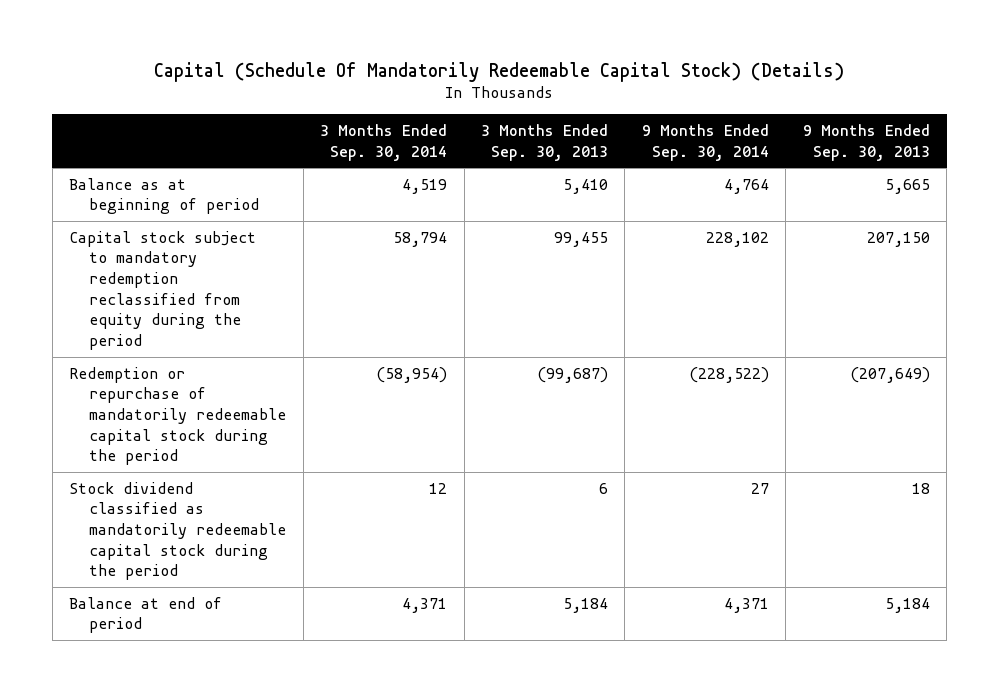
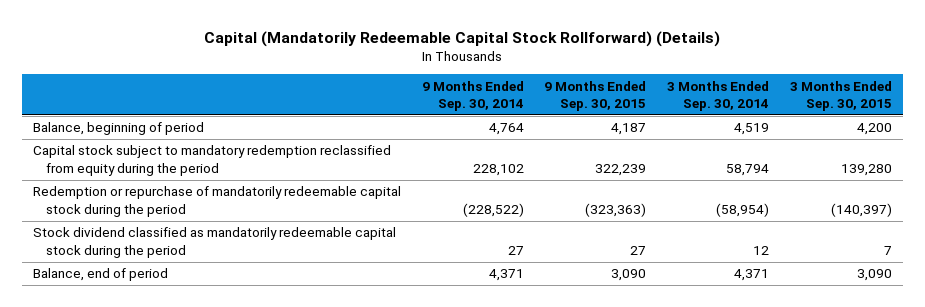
[154,61,845,82] Capital (Schedule Of Mandatorily Redeemable Capital Stock) (Details) -> [204,30,721,47] Capital (Mandatorily Redeemable Capital Stock Rollforward) (Details)
[480,123,608,161] 3 Months Ended Sep. 30, 2013 -> none
[802,123,930,161] 9 Months Ended Sep. 30, 2013 -> none
none -> [544,80,647,111] 9 Months Ended Sep. 30, 2015
none -> [790,80,893,111] 3 Months Ended Sep. 30, 2015
[68,177,260,215] Balance as at beginning of period -> [32,122,204,136] Balance, beginning of period
[68,596,222,634] Balance at end of period -> [32,268,168,282] Balance, end of period

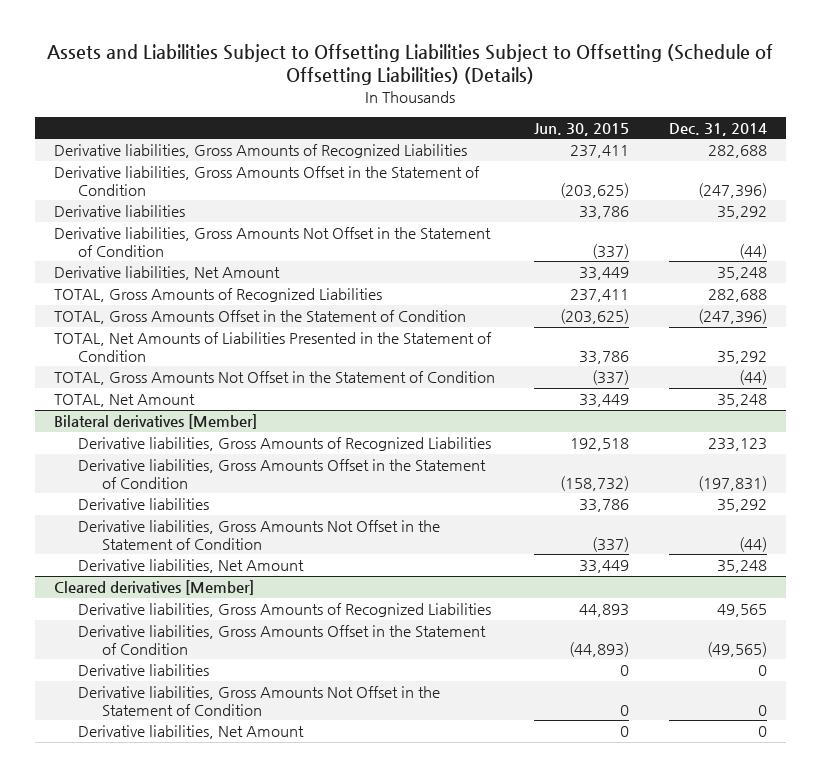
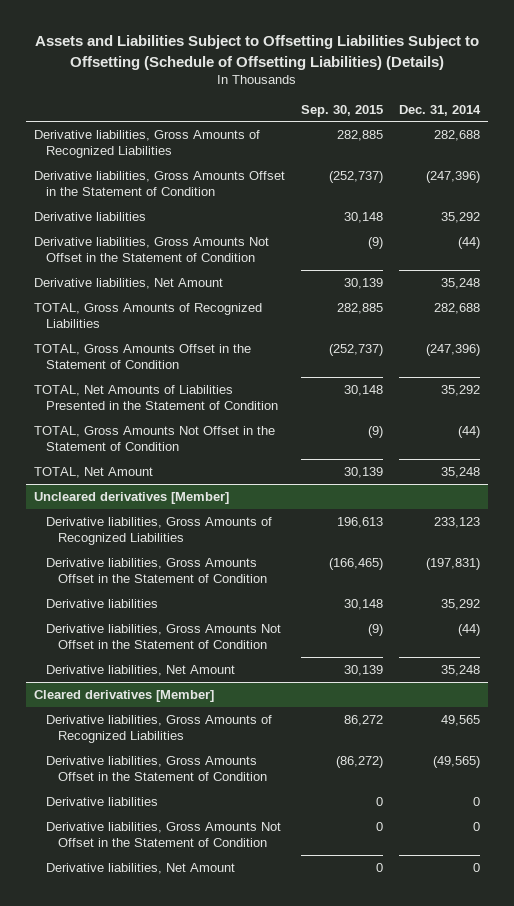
[534,122,630,136] Jun. 30, 2015 -> none
none -> [300,104,383,117] Sep. 30, 2015
[54,414,258,430] Bilateral derivatives [Member] -> [34,491,230,504] Uncleared derivatives [Member]

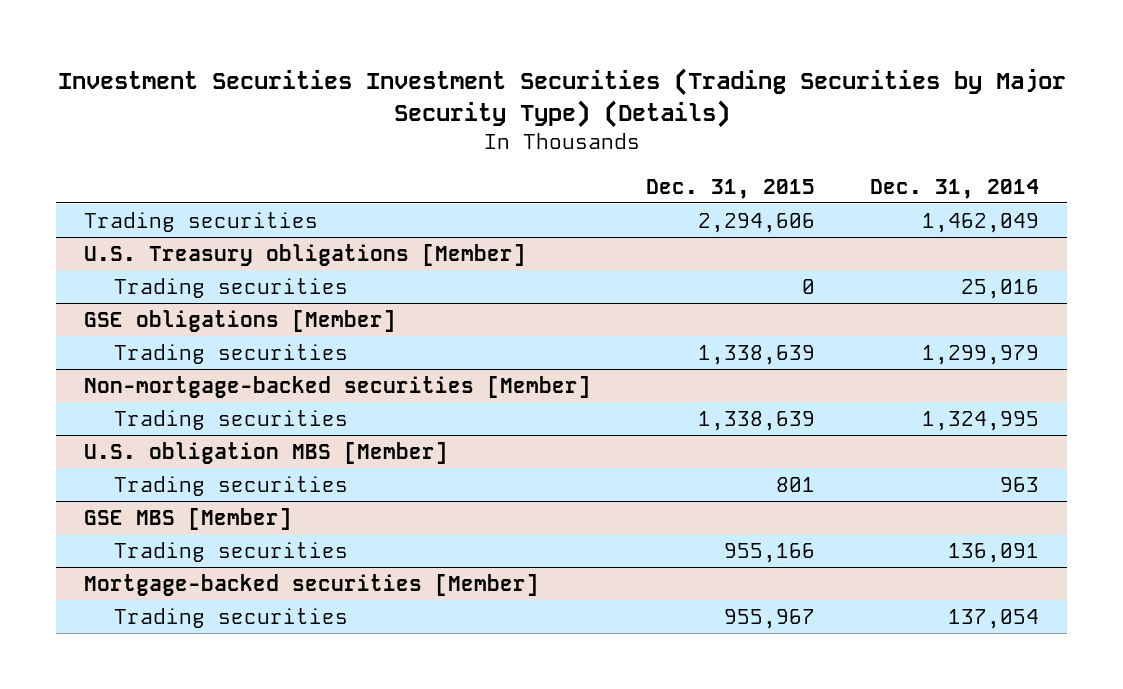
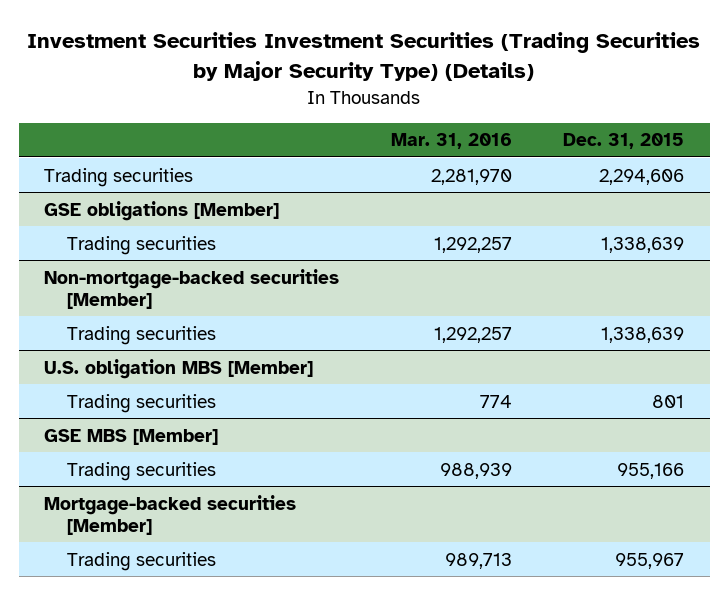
[870,178,1040,199] Dec. 31, 2014 -> none
none -> [390,133,512,150] Mar. 31, 2016
[83,243,526,266] U.S. Treasury obligations [Member] -> none
[114,277,349,298] Trading securities -> none

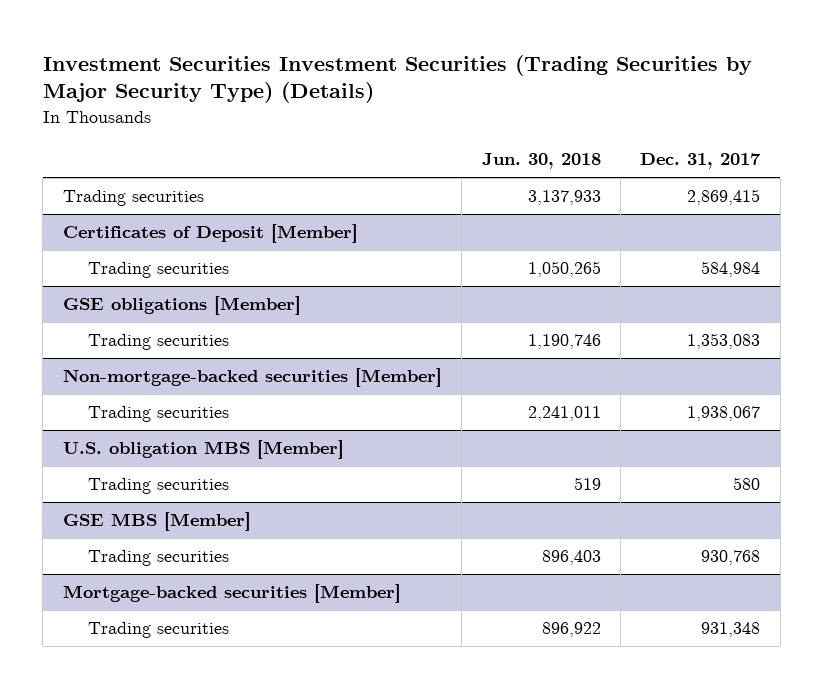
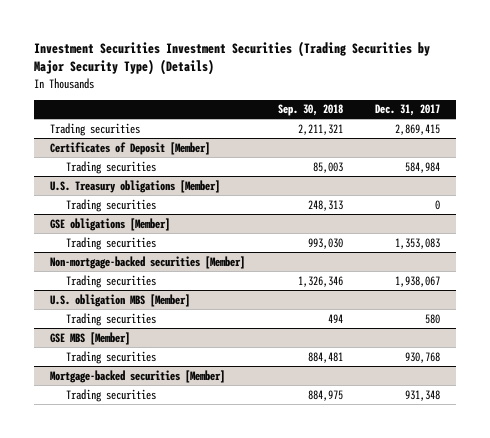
[481,152,601,169] Jun. 30, 2018 -> none
none -> [277,104,343,117] Sep. 30, 2018
none -> [50,179,221,193] U.S. Treasury obligations [Member]
none -> [65,198,156,212] Trading securities

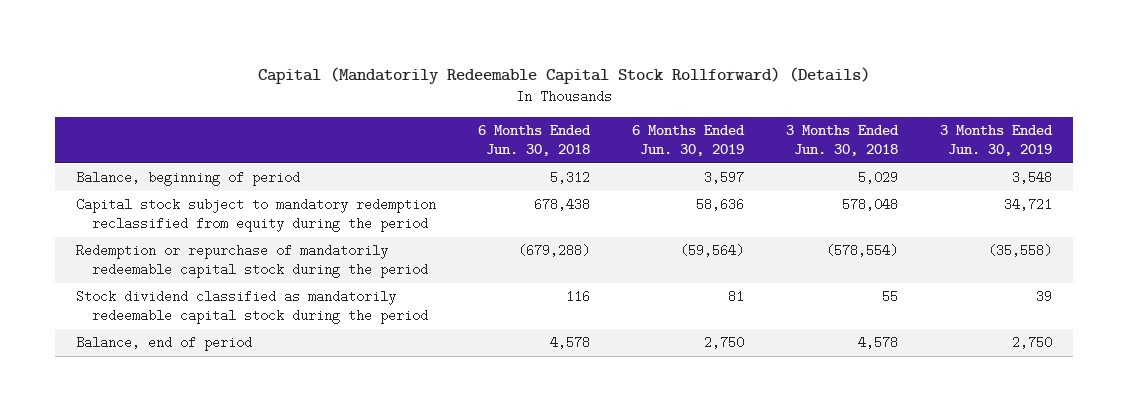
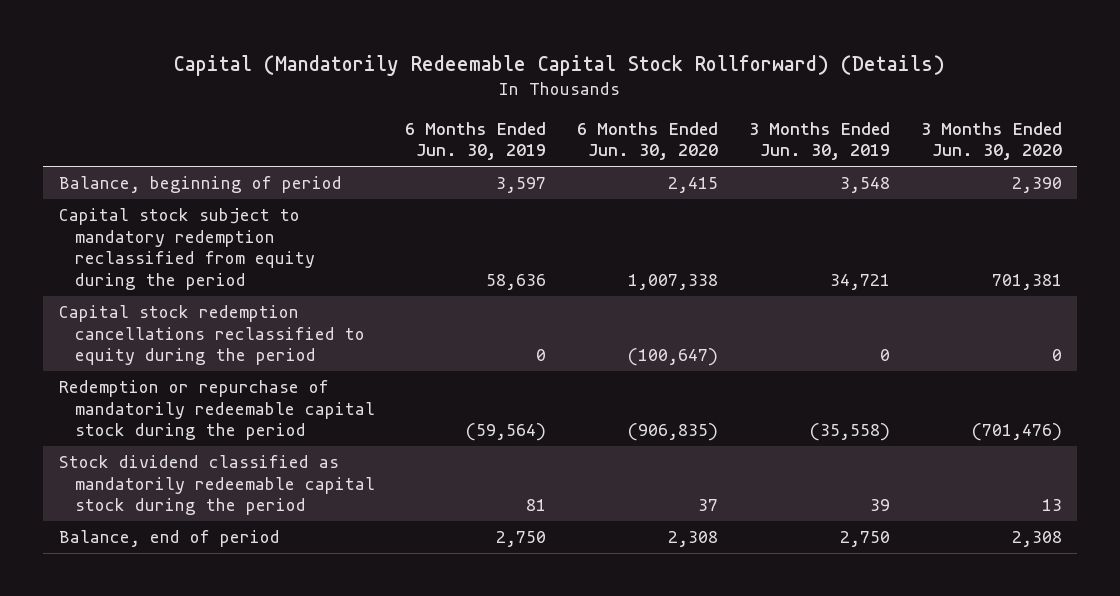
[478,125,592,157] 6 Months Ended Jun. 30, 2018 -> none
[786,125,900,157] 3 Months Ended Jun. 30, 2018 -> none
none -> [577,121,719,161] 6 Months Ended Jun. 30, 2020
none -> [920,121,1062,161] 3 Months Ended Jun. 30, 2020
none -> [58,305,365,366] Capital stock redemption cancellations reclassified to equity during the period

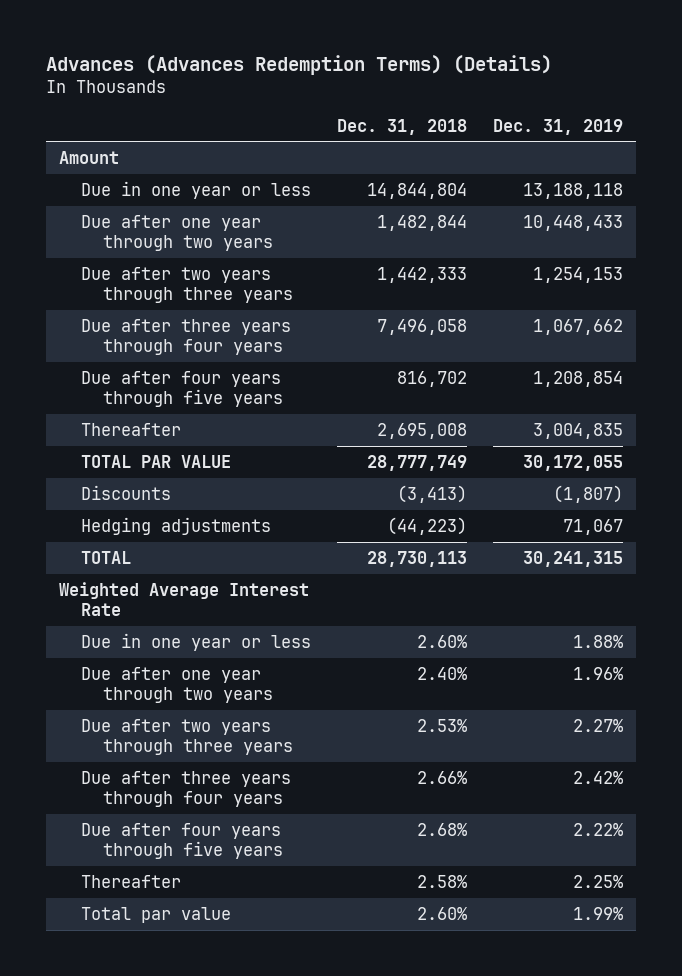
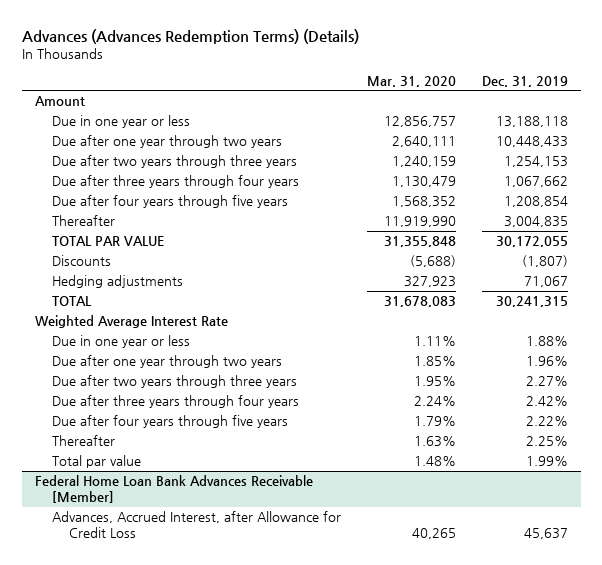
[337,118,468,135] Dec. 31, 2018 -> none
none -> [366,75,456,87] Mar. 31, 2020
none -> [34,475,313,504] Federal Home Loan Bank Advances Receivable [Member]
none -> [51,511,341,539] Advances, Accrued Interest, after Allowance for Credit Loss

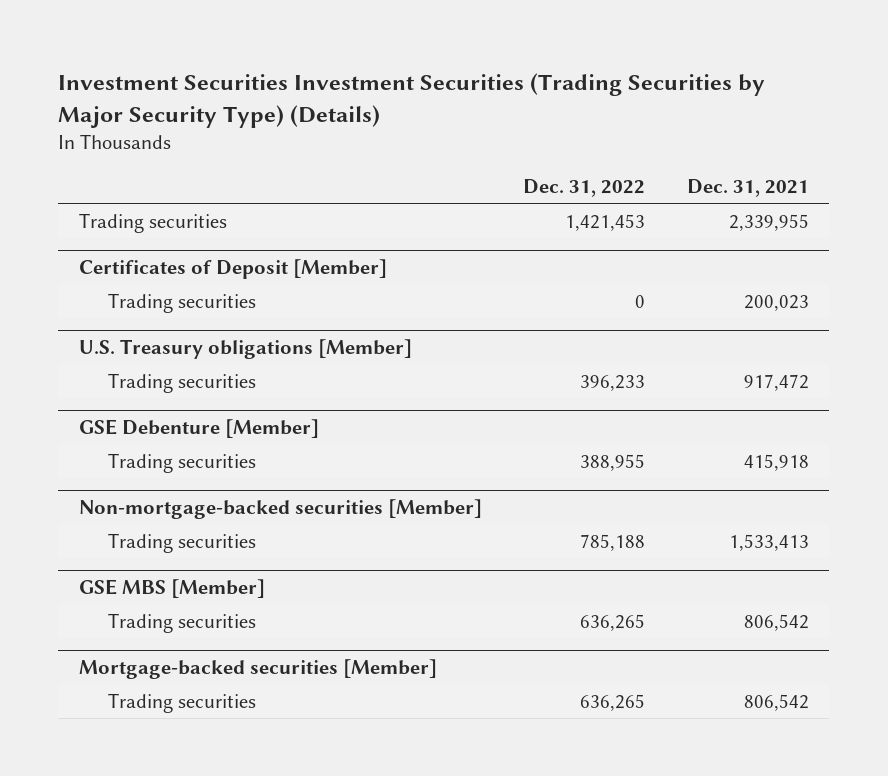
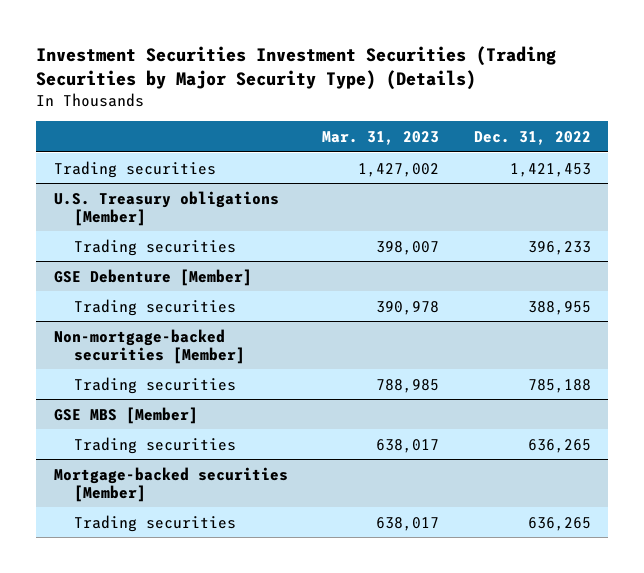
[686,178,809,197] Dec. 31, 2021 -> none
none -> [322,130,440,145] Mar. 31, 2023
[79,258,388,279] Certificates of Deposit [Member] -> none
[108,292,257,313] Trading securities -> none

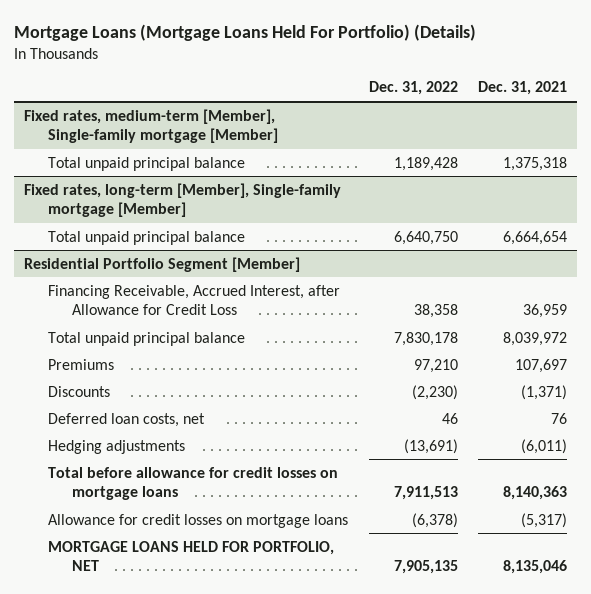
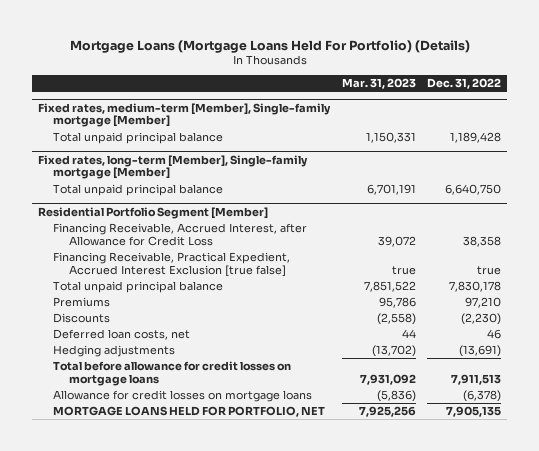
[477,81,567,96] Dec. 31, 2021 -> none
none -> [341,78,416,90] Mar. 31, 2023
none -> [53,252,291,278] Financing Receivable, Practical Expedient, Accrued Interest Exclusion [true false]

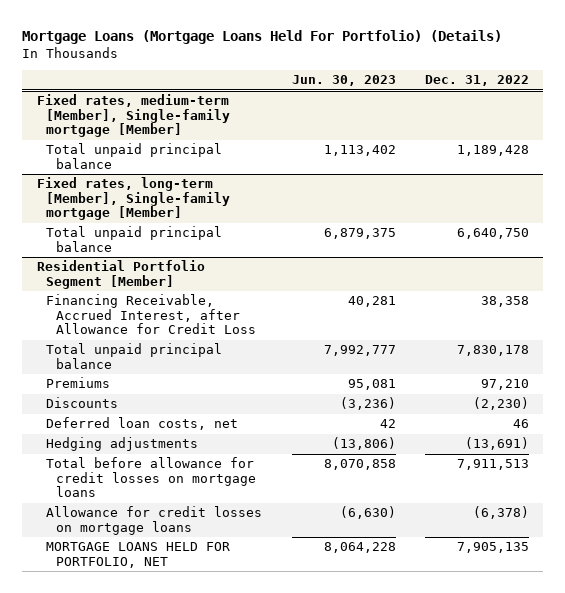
[341,78,416,90] Mar. 31, 2023 -> none
none -> [291,75,396,87] Jun. 30, 2023
[53,252,291,278] Financing Receivable, Practical Expedient, Accrued Interest Exclusion [true false] -> none

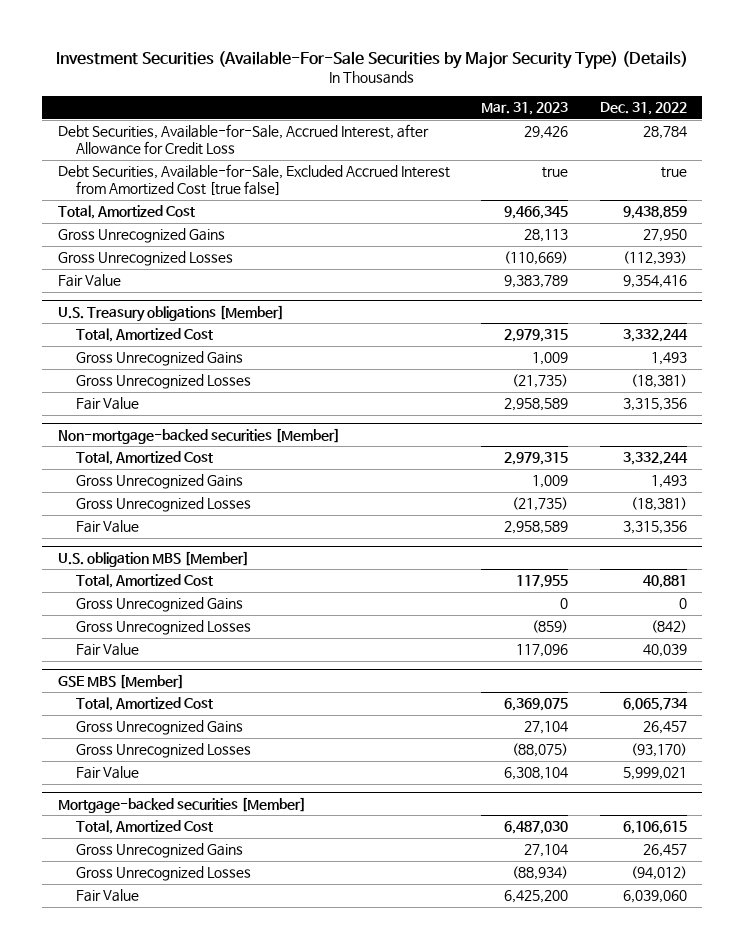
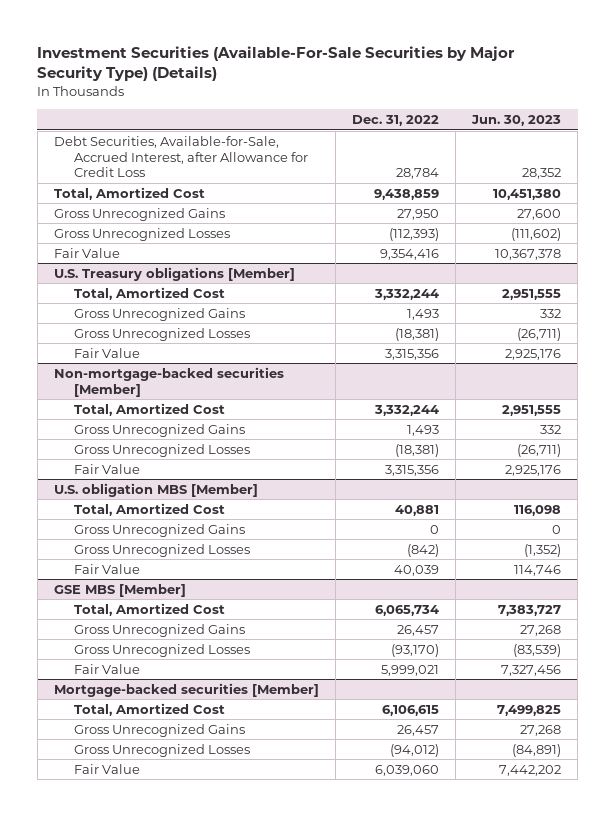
[481,102,569,116] Mar. 31, 2023 -> none
none -> [471,115,562,127] Jun. 30, 2023
[58,164,451,196] Debt Securities, Available-for-Sale, Excluded Accrued Interest from Amortized Cost [true false] -> none

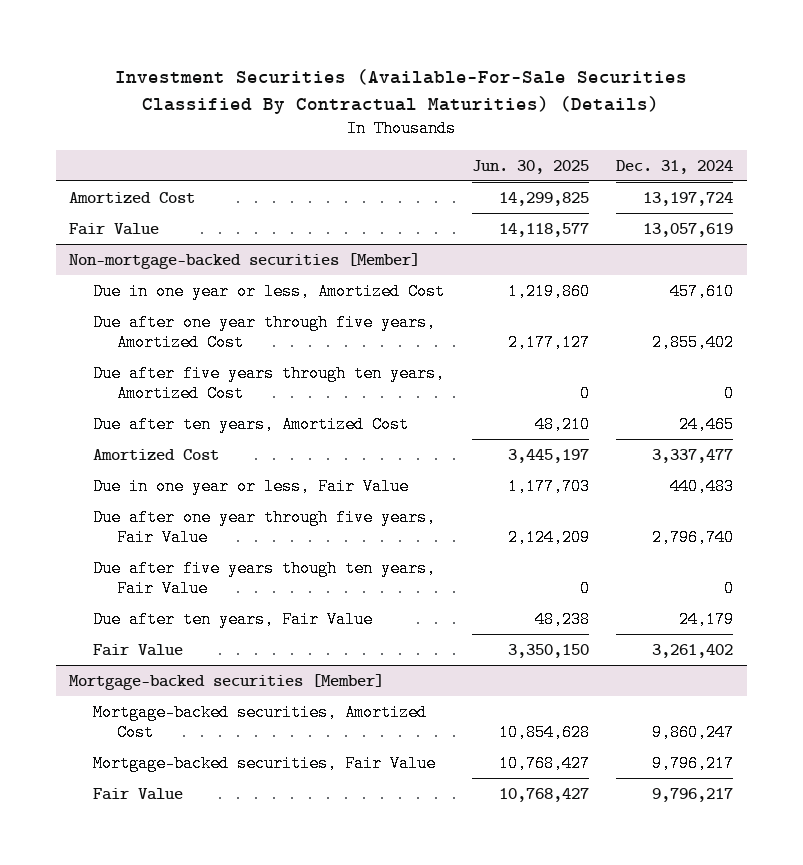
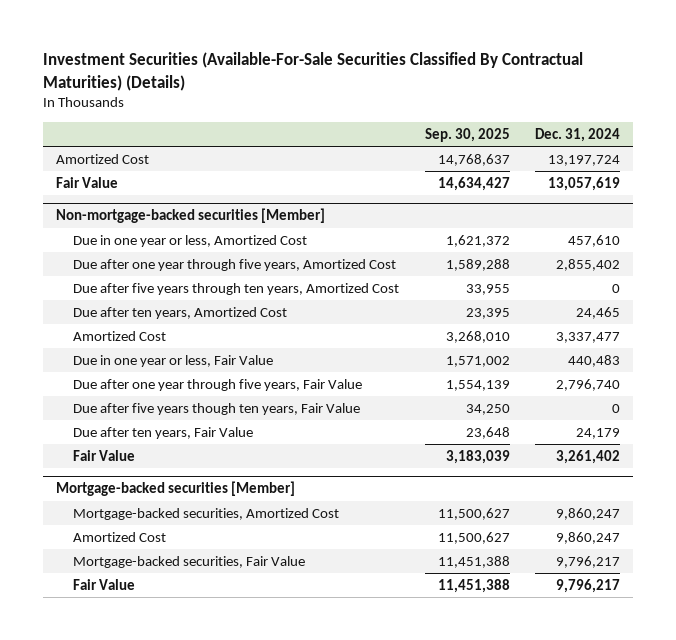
[471,159,589,174] Jun. 30, 2025 -> none
none -> [424,127,510,142] Sep. 30, 2025
none -> [73,531,167,542] Amortized Cost

